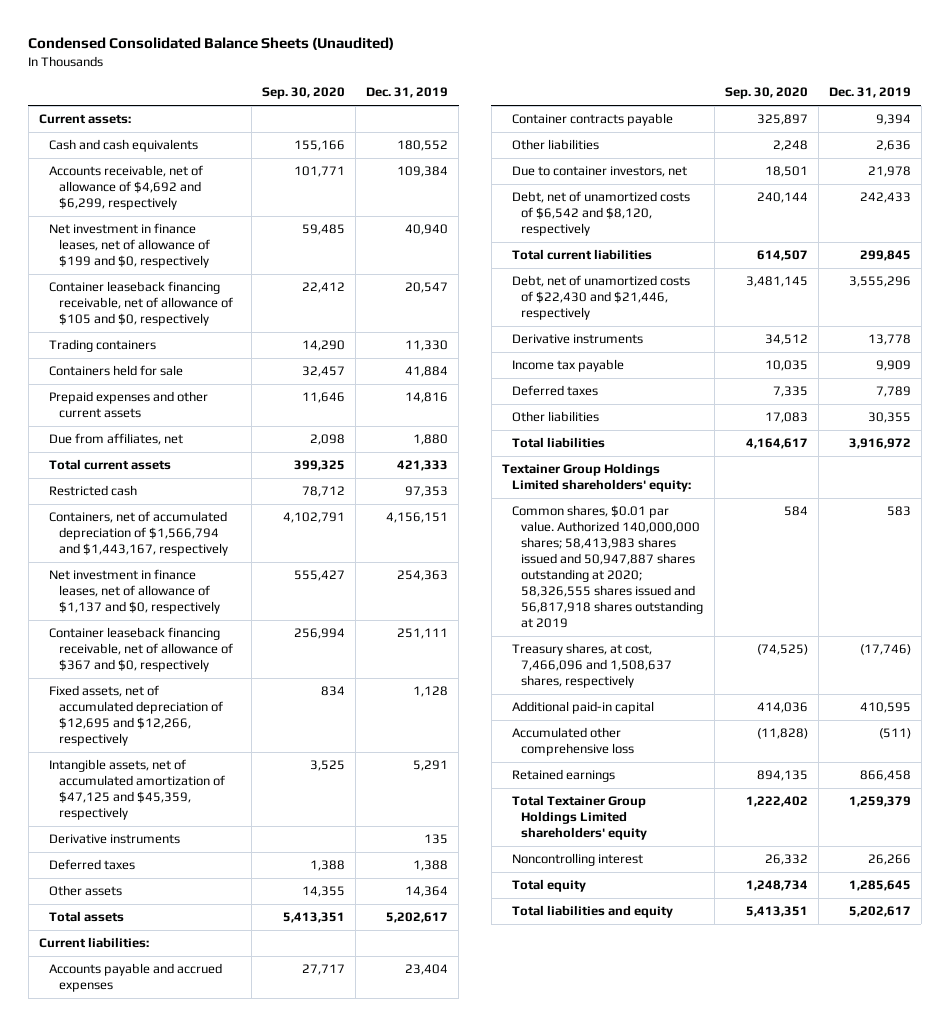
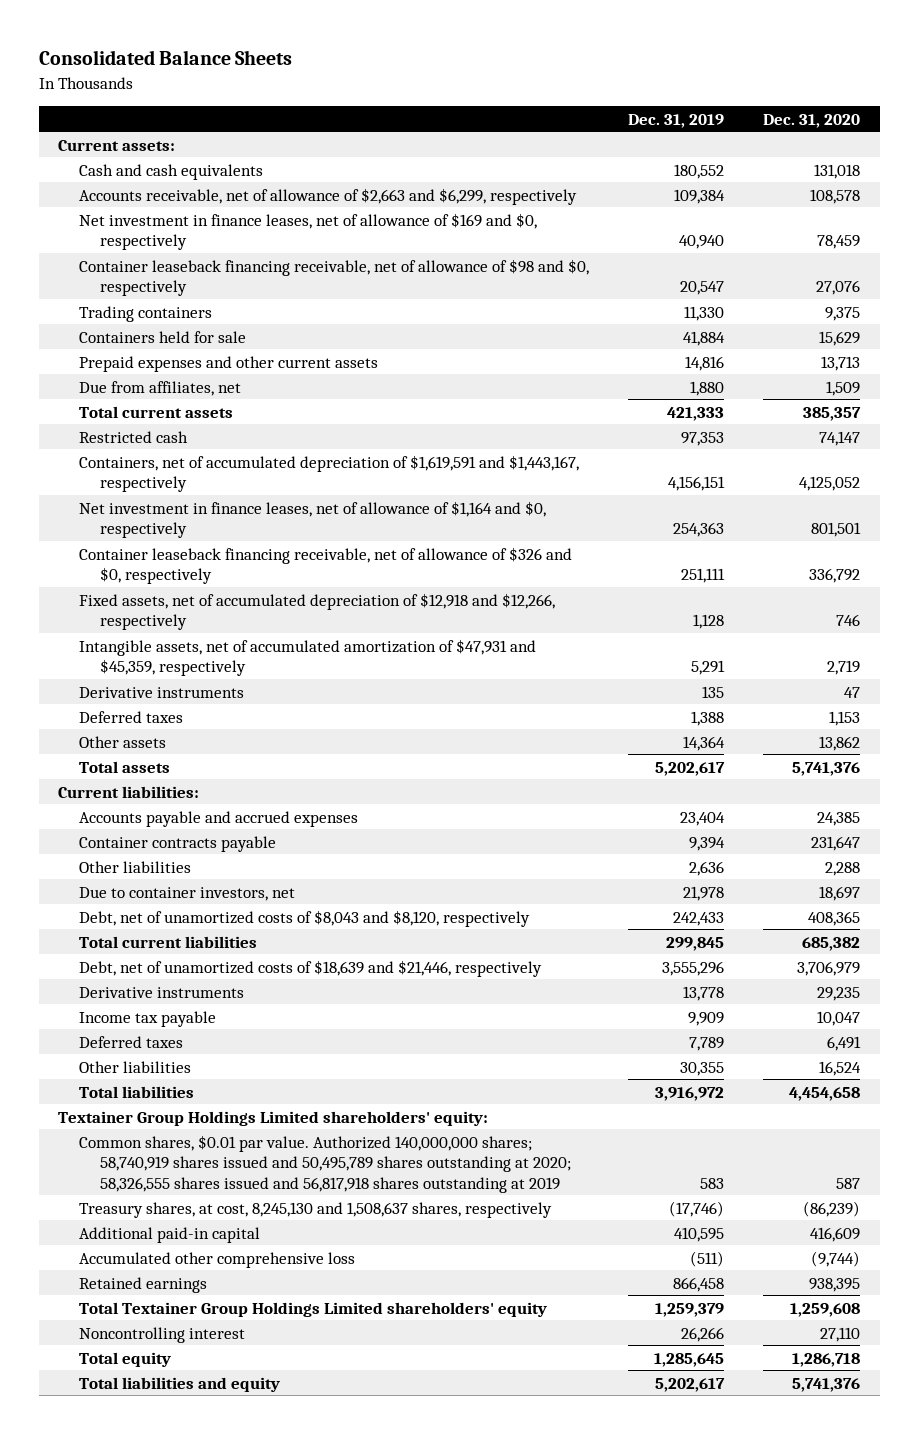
[28,37,395,51] Condensed Consolidated Balance Sheets (Unaudited) -> [38,50,292,66] Consolidated Balance Sheets
[261,87,345,100] Sep. 30, 2020 -> none
none -> [763,113,861,128] Dec. 31, 2020
[48,165,203,211] Accounts receivable, net of allowance of $4,692 and $6,299, respectively -> [79,187,578,205] Accounts receivable, net of allowance of $2,663 and $6,299, respectively
[48,223,210,269] Net investment in finance leases, net of allowance of $199 and $0, respectively -> [79,212,538,251] Net investment in finance leases, net of allowance of $169 and $0, respectively
[48,281,233,327] Container leaseback financing receivable, net of allowance of $105 and $0, respectively -> [79,258,590,297] Container leaseback financing receivable, net of allowance of $98 and $0, respectively
[48,511,228,557] Containers, net of accumulated depreciation of $1,566,794 and $1,443,167, respectively -> [79,454,580,493] Containers, net of accumulated depreciation of $1,619,591 and $1,443,167, respectively
[48,569,220,615] Net investment in finance leases, net of allowance of $1,137 and $0, respectively -> [79,500,547,539] Net investment in finance leases, net of allowance of $1,164 and $0, respectively
[48,627,233,673] Container leaseback financing receivable, net of allowance of $367 and $0, respectively -> [79,546,573,585] Container leaseback financing receivable, net of allowance of $326 and $0, respectively
[48,685,223,747] Fixed assets, net of accumulated depreciation of $12,695 and $12,266, respectively -> [79,592,556,631] Fixed assets, net of accumulated depreciation of $12,918 and $12,266, respectively
[48,759,225,821] Intangible assets, net of accumulated amortization of $47,125 and $45,359, respectively -> [79,638,537,677] Intangible assets, net of accumulated amortization of $47,931 and $45,359, respectively
[511,191,690,237] Debt, net of unamortized costs of $6,542 and $8,120, respectively -> [79,909,531,927] Debt, net of unamortized costs of $8,043 and $8,120, respectively
[511,275,690,321] Debt, net of unamortized costs of $22,430 and $21,446, respectively -> [79,959,543,977] Debt, net of unamortized costs of $18,639 and $21,446, respectively
[511,505,704,629] Common shares, $0.01 par value. Authorized 140,000,000 shares; 58,413,983 shares issued and 50,947,887 shares outstanding at 2020; 58,326,555 shares issued and 56,817,918 shares outstanding at 2019 -> [79,1134,572,1193] Common shares, $0.01 par value. Authorized 140,000,000 shares; 58,740,919 shares issued and 50,495,789 shares outstanding at 2020; 58,326,555 shares issued and 56,817,918 shares outstanding at 2019
[511,643,673,689] Treasury shares, at cost, 7,466,096 and 1,508,637 shares, respectively -> [79,1201,553,1218] Treasury shares, at cost, 8,245,130 and 1,508,637 shares, respectively

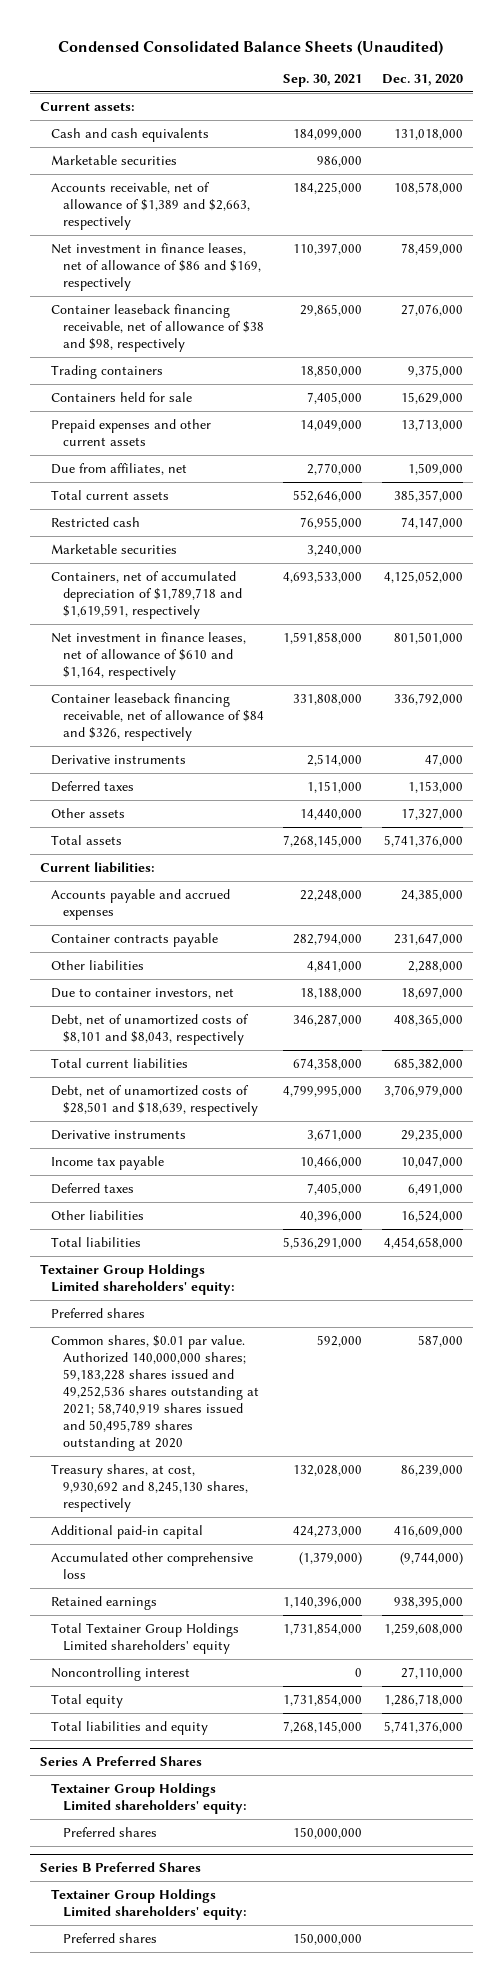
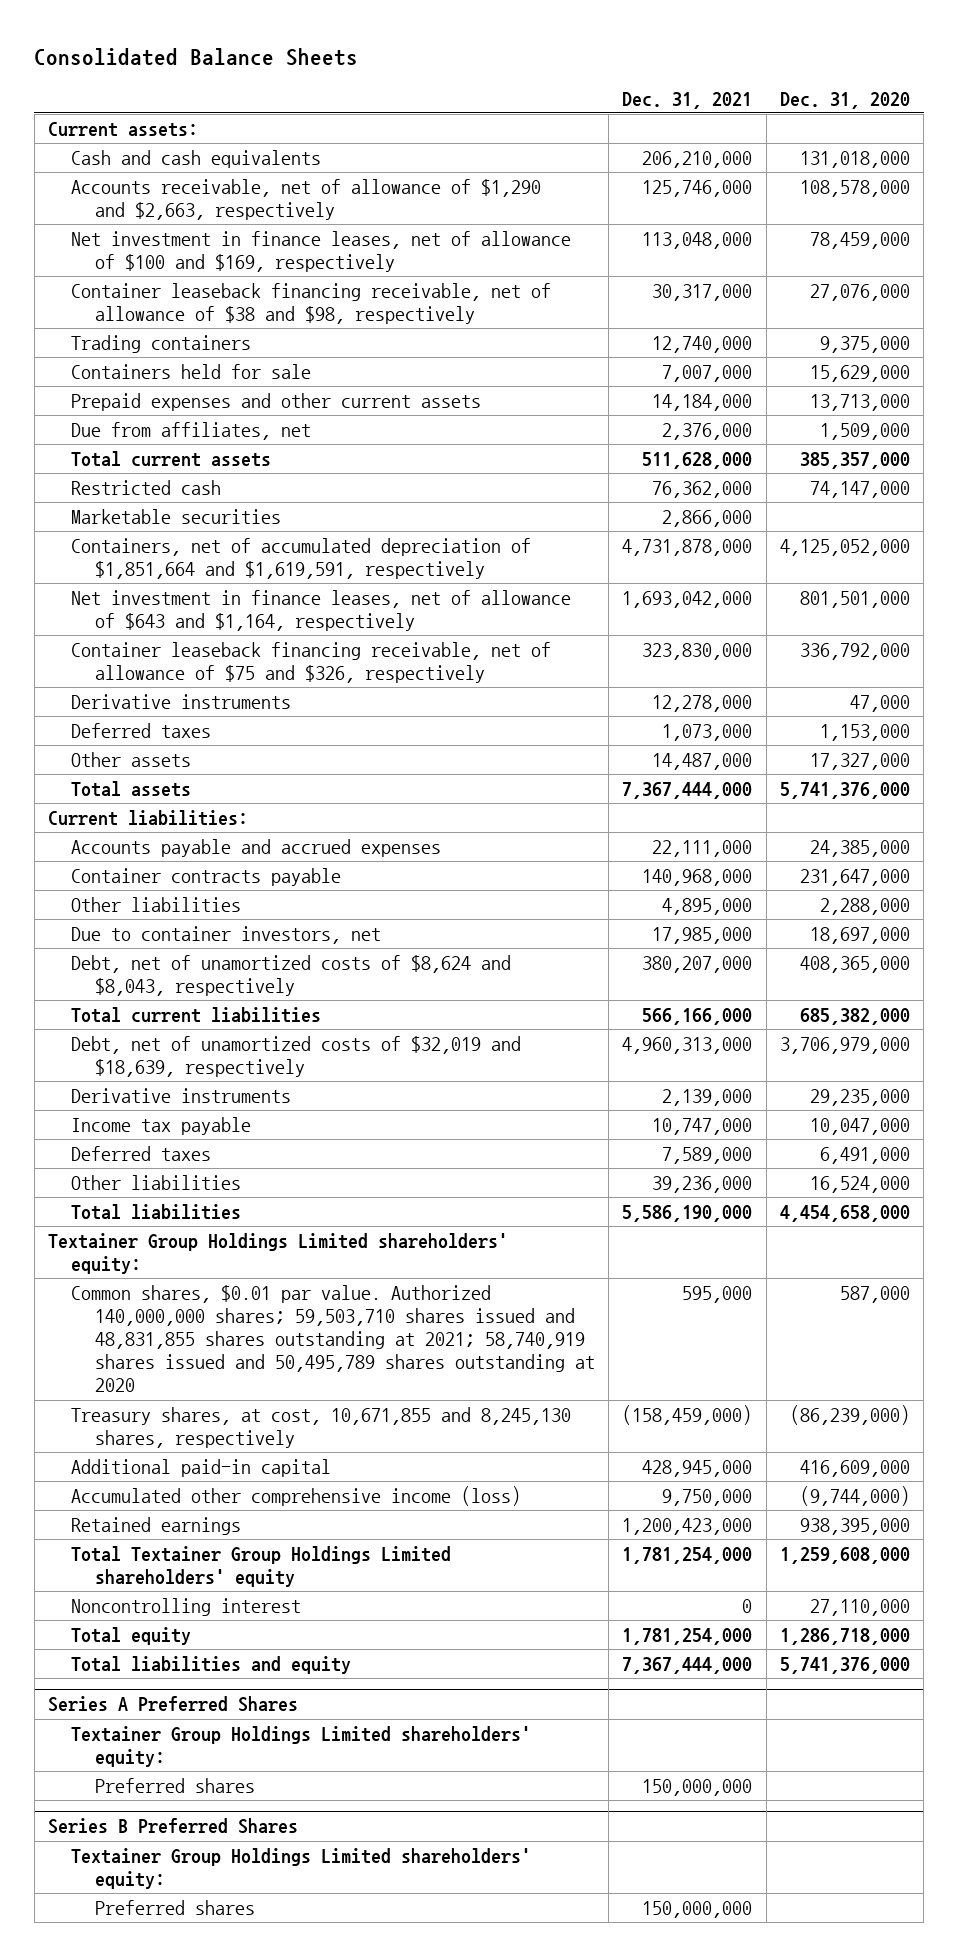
[58,39,444,56] Condensed Consolidated Balance Sheets (Unaudited) -> [34,48,359,67] Consolidated Balance Sheets
[283,74,363,88] Sep. 30, 2021 -> none
none -> [622,91,753,109] Dec. 31, 2021
[51,154,178,165] Marketable securities -> none
[51,181,251,230] Accounts receivable, net of allowance of $1,389 and $2,663, respectively -> [71,178,542,220] Accounts receivable, net of allowance of $1,290 and $2,663, respectively
[51,242,262,291] Net investment in finance leases, net of allowance of $86 and $169, respectively -> [71,230,572,272] Net investment in finance leases, net of allowance of $100 and $169, respectively
[51,570,243,619] Containers, net of accumulated depreciation of $1,789,718 and $1,619,591, respectively -> [71,537,532,579] Containers, net of accumulated depreciation of $1,851,664 and $1,619,591, respectively
[51,631,247,680] Net investment in finance leases, net of allowance of $610 and $1,164, respectively -> [71,589,572,631] Net investment in finance leases, net of allowance of $643 and $1,164, respectively
[51,692,265,741] Container leaseback financing receivable, net of allowance of $84 and $326, respectively -> [71,641,552,683] Container leaseback financing receivable, net of allowance of $75 and $326, respectively
[51,1013,250,1045] Debt, net of unamortized costs of $8,101 and $8,043, respectively -> [71,954,512,996] Debt, net of unamortized costs of $8,624 and $8,043, respectively
[51,1084,259,1116] Debt, net of unamortized costs of $28,501 and $18,639, respectively -> [71,1035,522,1077] Debt, net of unamortized costs of $32,019 and $18,639, respectively
[51,1307,146,1318] Preferred shares -> none
[51,1334,260,1452] Common shares, $0.01 par value. Authorized 140,000,000 shares; 59,183,228 shares issued and 49,252,536 shares outstanding at 2021; 58,740,919 shares issued and 50,495,789 shares outstanding at 2020 -> [71,1284,596,1393] Common shares, $0.01 par value. Authorized 140,000,000 shares; 59,503,710 shares issued and 48,831,855 shares outstanding at 2021; 58,740,919 shares issued and 50,495,789 shares outstanding at 2020
[51,1463,249,1512] Treasury shares, at cost, 9,930,692 and 8,245,130 shares, respectively -> [71,1406,572,1448] Treasury shares, at cost, 10,671,855 and 8,245,130 shares, respectively
[400,1464,463,1476] 86,239,000 -> [789,1404,910,1425] (86,239,000)
[51,1551,254,1579] Accumulated other comprehensive loss -> [71,1485,522,1506] Accumulated other comprehensive income (loss)

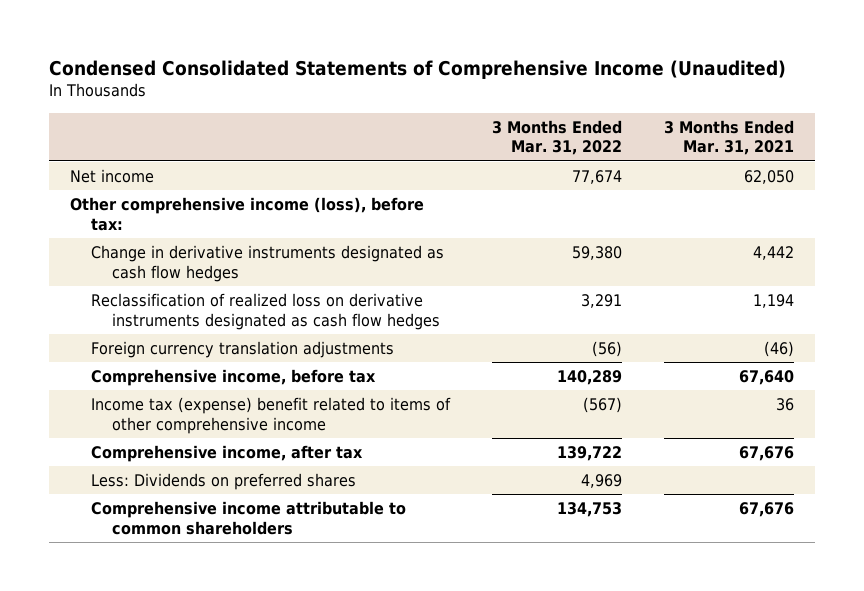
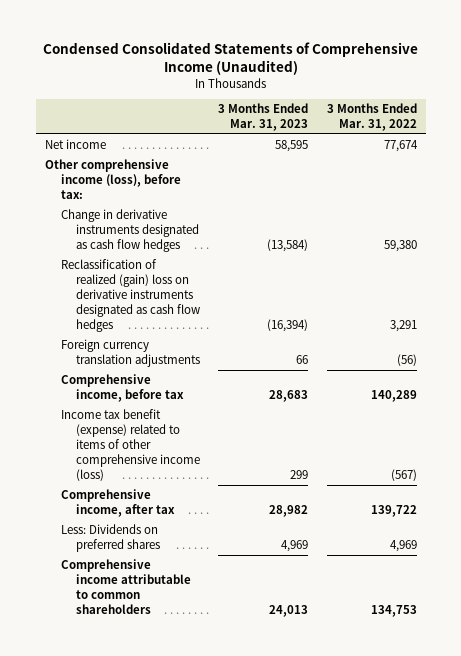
[663,119,794,156] 3 Months Ended Mar. 31, 2021 -> none
none -> [218,103,309,132] 3 Months Ended Mar. 31, 2023
[91,293,440,330] Reclassification of realized loss on derivative instruments designated as cash flow hedges -> [60,258,201,333] Reclassification of realized (gain) loss on derivative instruments designated as cash flow hedges
[91,397,452,434] Income tax (expense) benefit related to items of other comprehensive income -> [60,408,201,482] Income tax benefit (expense) related to items of other comprehensive income (loss)

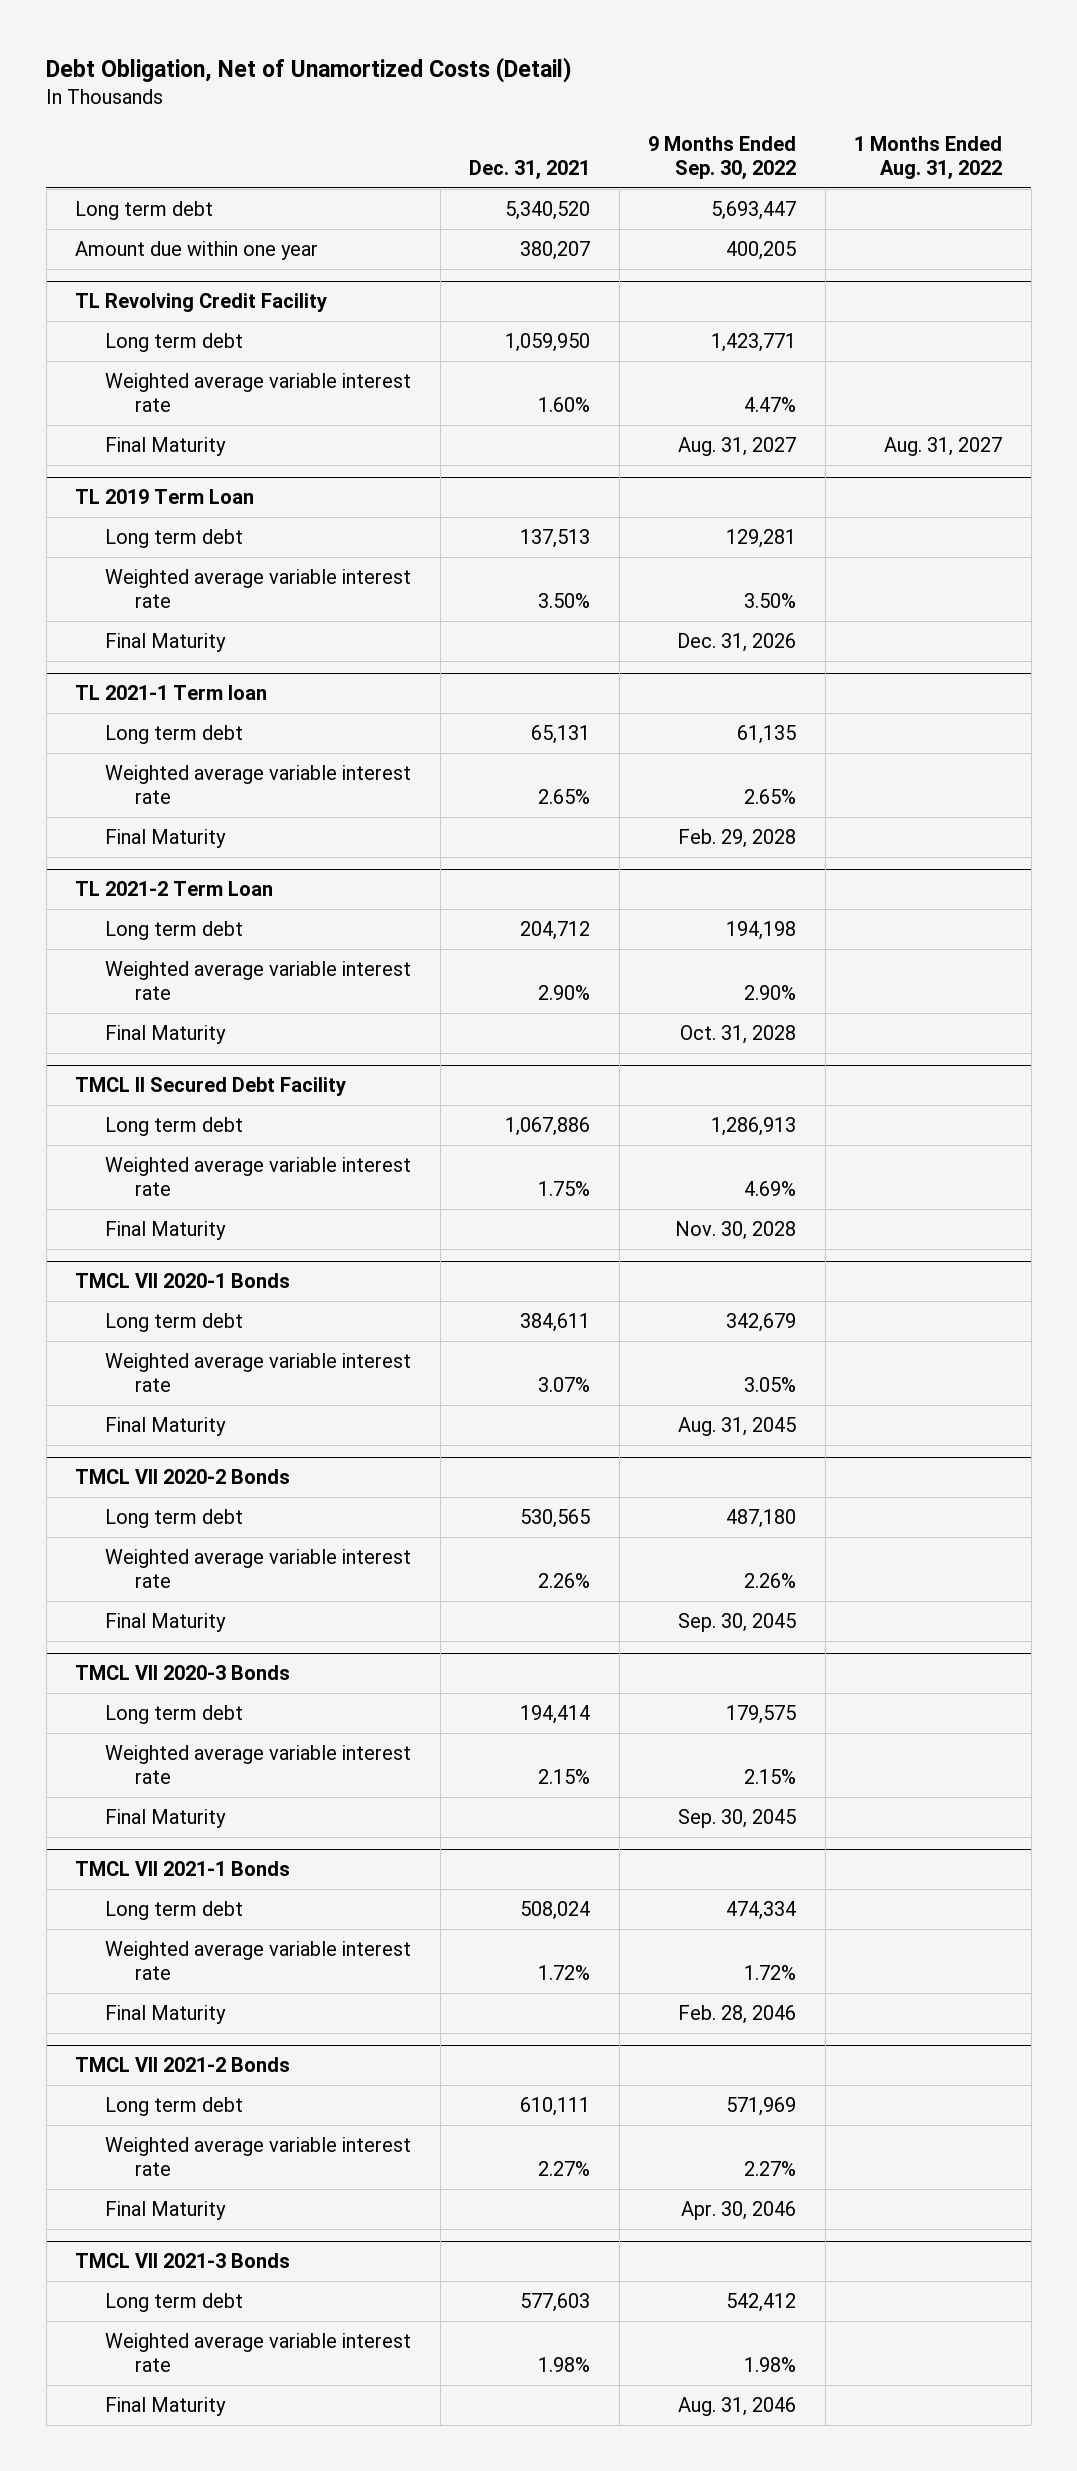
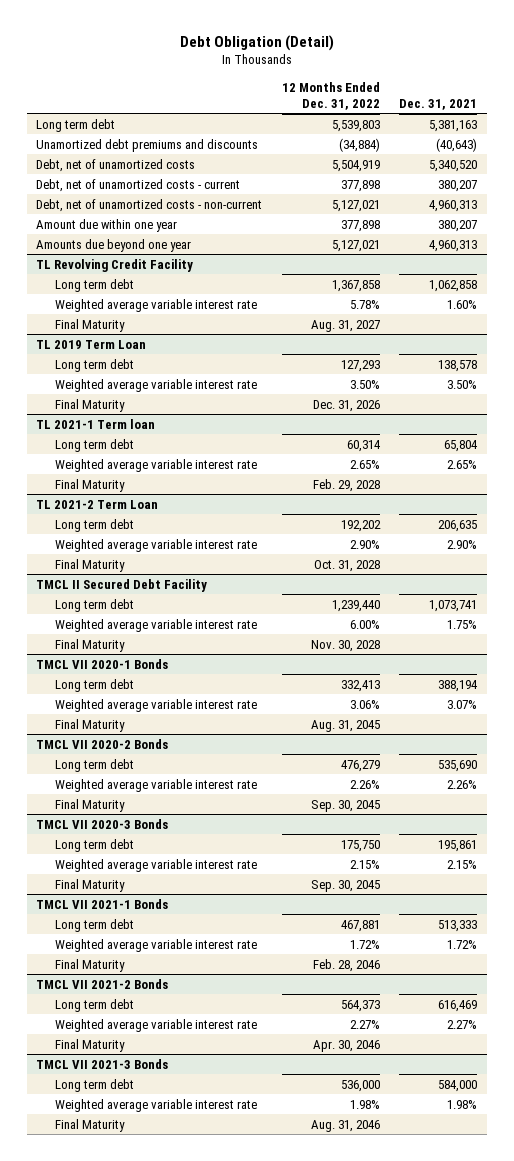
[46,57,573,84] Debt Obligation, Net of Unamortized Costs (Detail) -> [179,34,334,51] Debt Obligation (Detail)
[648,135,797,180] 9 Months Ended Sep. 30, 2022 -> none
[854,135,1003,180] 1 Months Ended Aug. 31, 2022 -> none
none -> [281,81,380,110] 12 Months Ended Dec. 31, 2022
[505,200,591,220] 5,340,520 -> [429,119,478,132] 5,381,163
none -> [36,138,259,152] Unamortized debt premiums and discounts
none -> [36,158,196,172] Debt, net of unamortized costs
none -> [36,178,241,192] Debt, net of unamortized costs - current
none -> [36,198,263,212] Debt, net of unamortized costs - non-current
none -> [36,238,192,252] Amounts due beyond one year
[505,332,591,352] 1,059,950 -> [429,279,478,292] 1,062,858
[520,528,591,548] 137,513 -> [438,359,478,372] 138,578
[531,724,591,744] 65,131 -> [444,439,479,452] 65,804
[520,920,591,940] 204,712 -> [438,519,478,532] 206,635
[505,1116,591,1136] 1,067,886 -> [429,599,478,612] 1,073,741
[520,1312,591,1332] 384,611 -> [438,679,479,692] 388,194
[520,1508,591,1528] 530,565 -> [438,759,478,772] 535,690
[520,1704,591,1724] 194,414 -> [438,839,478,852] 195,861
[520,1900,591,1920] 508,024 -> [438,919,478,932] 513,333
[520,2096,591,2116] 610,111 -> [438,999,478,1012] 616,469
[520,2292,591,2312] 577,603 -> [438,1079,478,1092] 584,000

